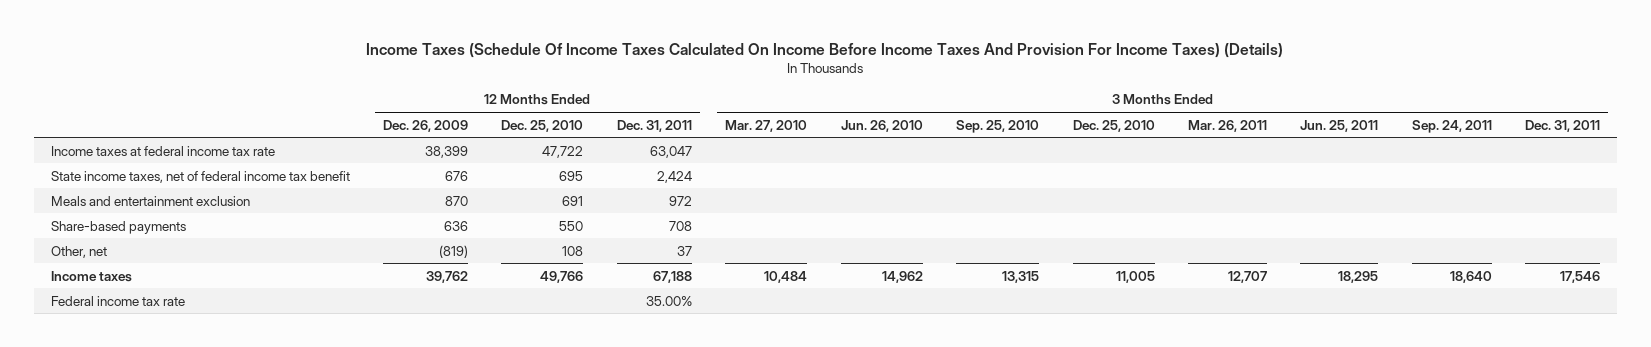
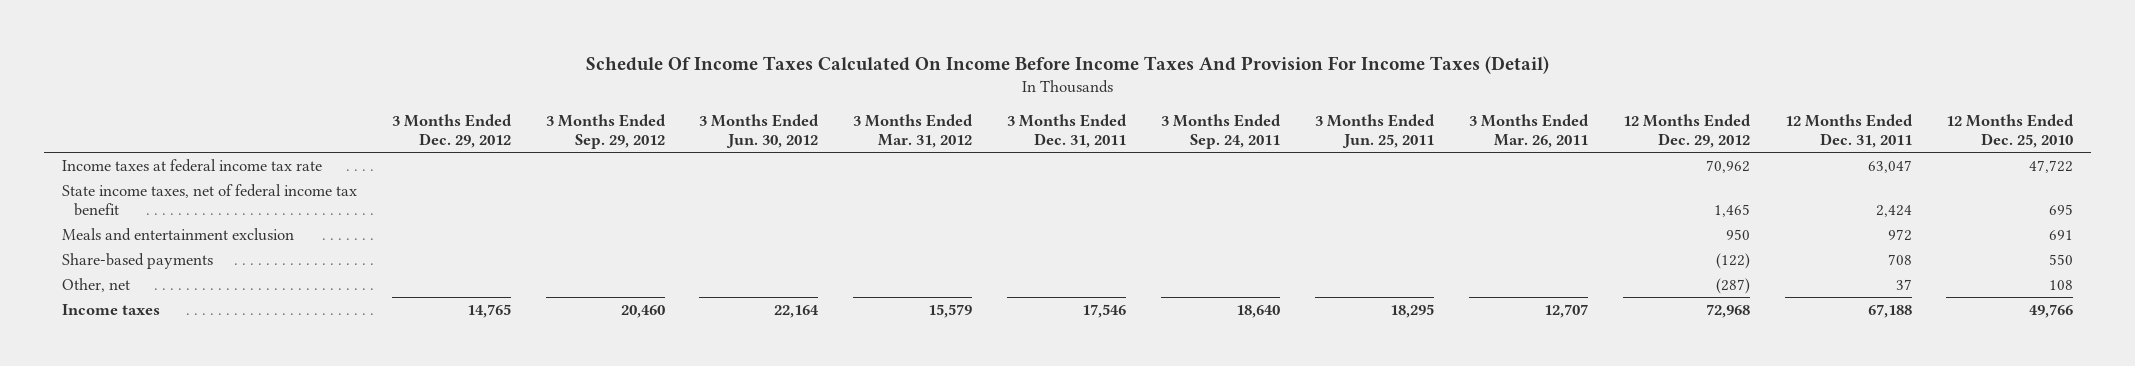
[366,43,1284,59] Income Taxes (Schedule Of Income Taxes Calculated On Income Before Income Taxes And Provision For Income Taxes) (Details) -> [585,55,1549,74] Schedule Of Income Taxes Calculated On Income Before Income Taxes And Provision For Income Taxes (Detail)
[383,119,469,132] Dec. 26, 2009 -> none
[725,119,808,132] Mar. 27, 2010 -> none
[840,119,923,132] Jun. 26, 2010 -> none
[956,119,1040,133] Sep. 25, 2010 -> none
[1072,119,1155,132] Dec. 25, 2010 -> none
none -> [391,113,512,149] 3 Months Ended Dec. 29, 2012
none -> [545,113,666,150] 3 Months Ended Sep. 29, 2012
none -> [699,113,820,149] 3 Months Ended Jun. 30, 2012
none -> [853,113,974,149] 3 Months Ended Mar. 31, 2012
none -> [1622,113,1751,149] 12 Months Ended Dec. 29, 2012
[50,295,185,306] Federal income tax rate -> none

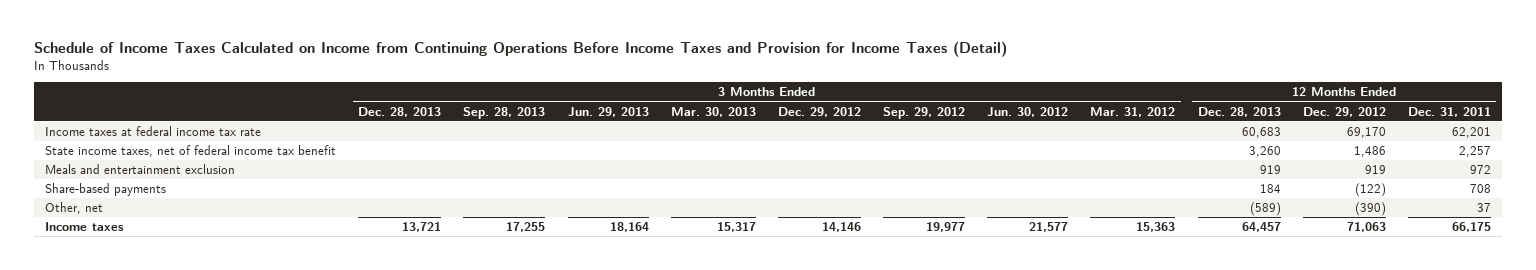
[585,55,1549,74] Schedule Of Income Taxes Calculated On Income Before Income Taxes And Provision For Income Taxes (Detail) -> [33,41,1007,58] Schedule of Income Taxes Calculated on Income from Continuing Operations Before Income Taxes and Provision for Income Taxes (Detail)
[1007,113,1128,149] 3 Months Ended Dec. 31, 2011 -> none
[1161,113,1282,150] 3 Months Ended Sep. 24, 2011 -> none
[1314,113,1435,149] 3 Months Ended Jun. 25, 2011 -> none
[1468,113,1589,149] 3 Months Ended Mar. 26, 2011 -> none
[1946,113,2075,149] 12 Months Ended Dec. 25, 2010 -> none
none -> [358,106,442,117] Dec. 28, 2013
none -> [463,106,546,119] Sep. 28, 2013
none -> [567,106,649,117] Jun. 29, 2013
none -> [670,106,756,117] Mar. 30, 2013
none -> [1197,106,1281,117] Dec. 28, 2013
[1705,159,1750,173] 70,962 -> [1346,126,1386,138] 69,170
[1867,159,1912,173] 63,047 -> [1451,126,1491,138] 62,201
[1713,204,1750,218] 1,465 -> [1353,145,1386,157] 1,486
[1875,205,1912,218] 2,424 -> [1458,145,1491,157] 2,257
[1725,228,1750,240] 950 -> [1364,164,1386,174] 919
[1715,277,1750,294] (287) -> [1354,201,1386,216] (390)
[466,303,511,318] 14,765 -> [821,221,861,232] 14,146
[620,304,665,318] 20,460 -> [926,221,966,232] 19,977
[774,304,820,318] 22,164 -> [1029,221,1069,232] 21,577
[928,303,973,318] 15,579 -> [1136,221,1176,232] 15,363
[1705,303,1750,318] 72,968 -> [1346,221,1386,232] 71,063
[1867,303,1912,318] 67,188 -> [1451,221,1491,232] 66,175

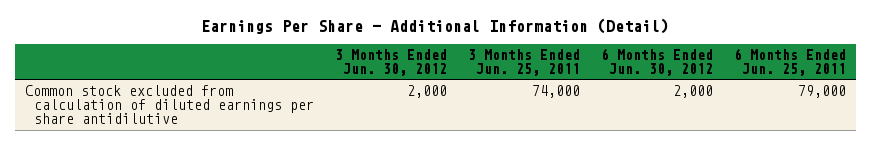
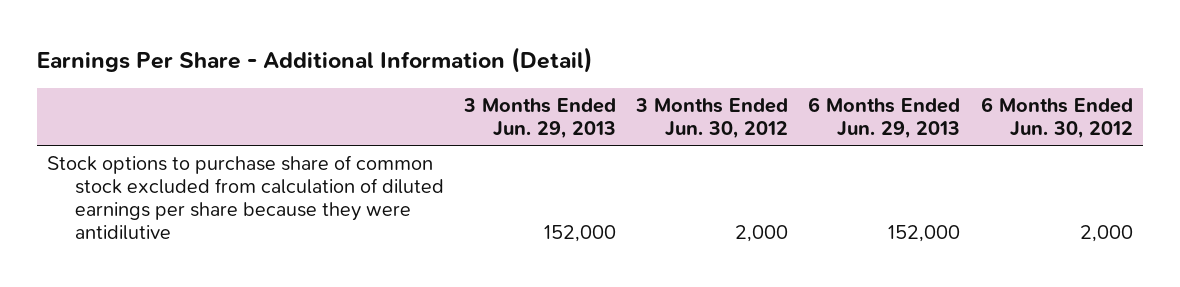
[467,48,580,76] 3 Months Ended Jun. 25, 2011 -> none
[733,47,846,76] 6 Months Ended Jun. 25, 2011 -> none
none -> [463,97,617,139] 3 Months Ended Jun. 29, 2013
none -> [808,96,961,139] 6 Months Ended Jun. 29, 2013
[25,84,315,125] Common stock excluded from calculation of diluted earnings per share antidilutive -> [47,154,444,241] Stock options to purchase share of common stock excluded from calculation of diluted earnings per share because they were antidilutive

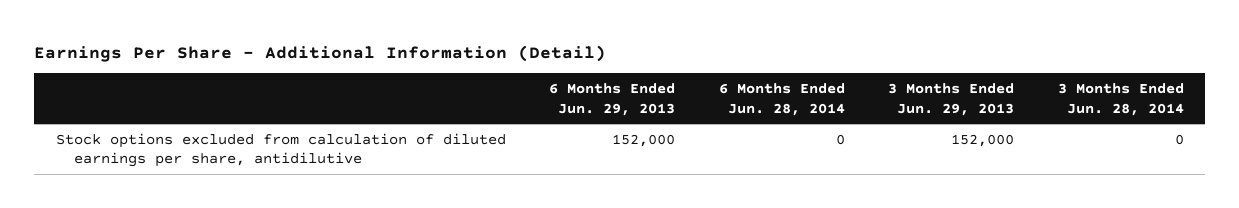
[635,97,789,139] 3 Months Ended Jun. 30, 2012 -> none
[980,96,1133,139] 6 Months Ended Jun. 30, 2012 -> none
none -> [718,83,845,116] 6 Months Ended Jun. 28, 2014
none -> [1057,83,1184,116] 3 Months Ended Jun. 28, 2014
[47,154,444,241] Stock options to purchase share of common stock excluded from calculation of diluted earnings per share because they were antidilutive -> [55,132,506,168] Stock options excluded from calculation of diluted earnings per share, antidilutive

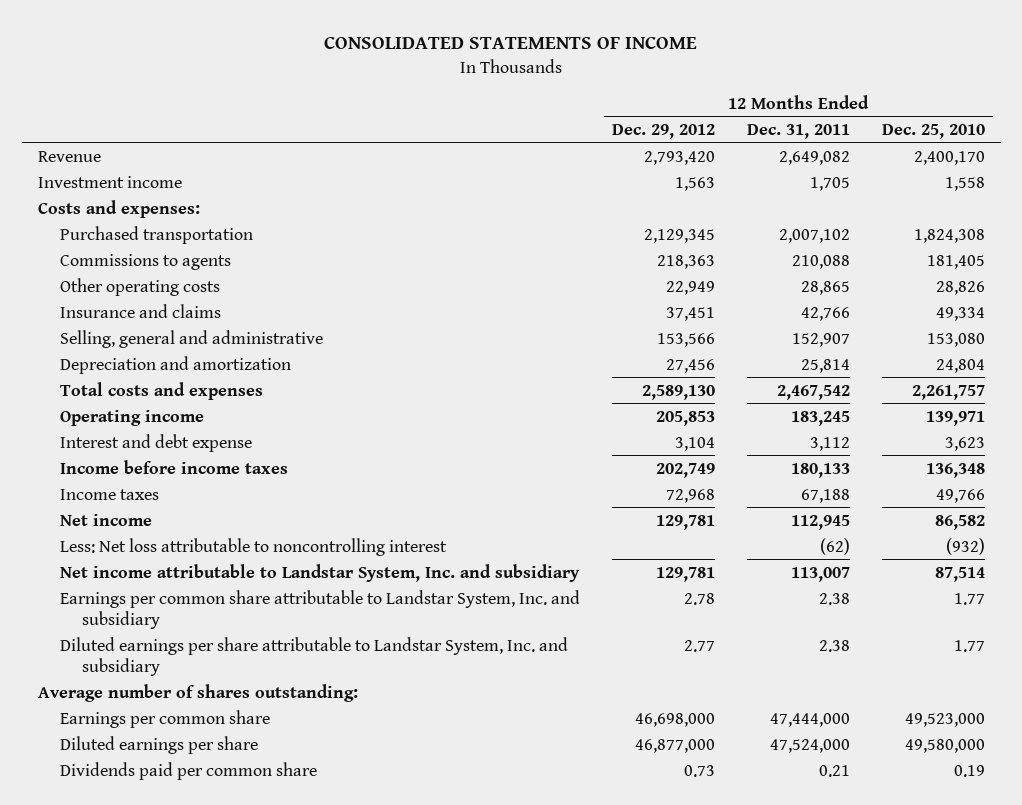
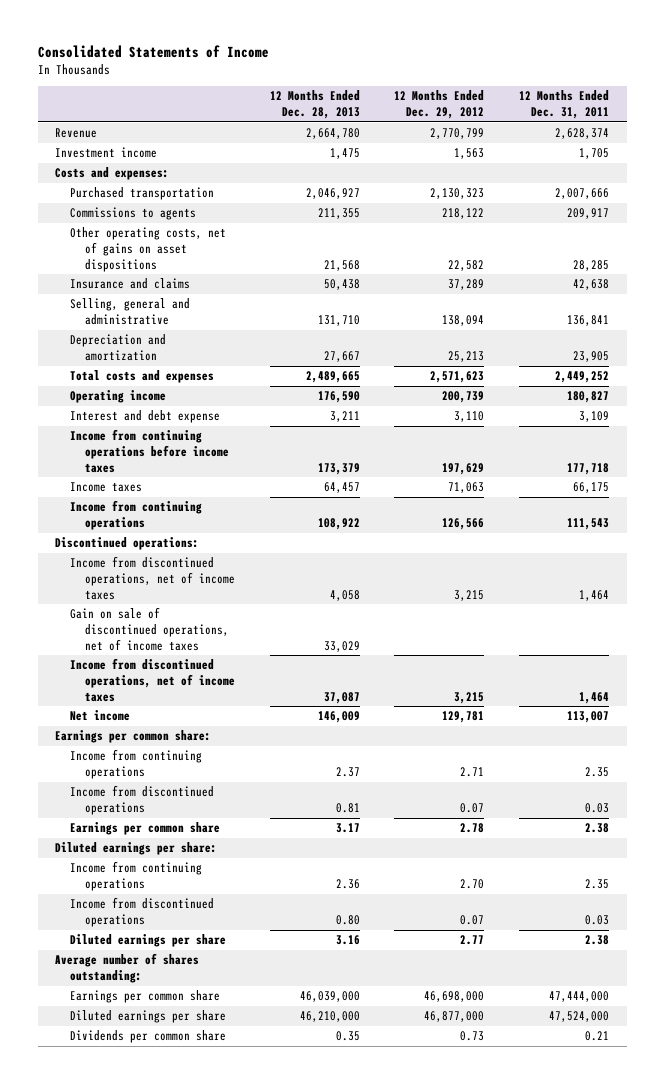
[324,35,698,49] CONSOLIDATED STATEMENTS OF INCOME -> [37,44,269,58] Consolidated Statements of Income
[881,123,985,139] Dec. 25, 2010 -> none
none -> [269,90,360,120] 12 Months Ended Dec. 28, 2013
[643,150,715,165] 2,793,420 -> [430,128,485,140] 2,770,799
[778,150,850,165] 2,649,082 -> [555,128,610,140] 2,628,374
[59,537,447,556] Less: Net loss attributable to noncontrolling interest -> none
[59,563,580,582] Net income attributable to Landstar System, Inc. and subsidiary -> none
[643,228,715,243] 2,129,345 -> [430,188,485,200] 2,130,323
[778,228,850,243] 2,007,102 -> [555,188,610,200] 2,007,666
[656,254,715,269] 218,363 -> [442,208,485,220] 218,122
[791,254,850,269] 210,088 -> [567,208,610,220] 209,917
[59,277,220,296] Other operating costs -> [69,227,226,272] Other operating costs, net of gains on asset dispositions
[665,280,715,295] 22,949 -> [448,259,485,271] 22,582
[800,280,850,295] 28,865 -> [573,259,610,271] 28,285
[665,306,715,321] 37,451 -> [448,279,485,291] 37,289
[800,306,850,321] 42,766 -> [573,279,610,291] 42,638
[656,332,715,347] 153,566 -> [442,315,485,327] 138,094
[791,332,850,347] 152,907 -> [567,315,610,327] 136,841
[665,358,715,373] 27,456 -> [448,351,485,363] 25,213
[800,358,850,373] 25,814 -> [573,351,610,363] 23,905
[641,384,715,400] 2,589,130 -> [430,371,485,384] 2,571,623
[776,384,850,400] 2,467,542 -> [555,371,610,384] 2,449,252
[655,410,715,426] 205,853 -> [442,391,485,404] 200,739
[790,410,850,426] 183,245 -> [567,391,610,404] 180,827
[674,436,715,451] 3,104 -> [454,411,485,423] 3,110
[809,436,850,451] 3,112 -> [579,411,610,423] 3,109
[59,459,288,474] Income before income taxes -> [69,429,229,473] Income from continuing operations before income taxes
[655,462,715,478] 202,749 -> [442,462,485,475] 197,629
[790,462,850,478] 180,133 -> [567,462,610,475] 177,718
[665,488,715,503] 72,968 -> [448,482,485,494] 71,063
[800,488,850,503] 67,188 -> [573,482,610,494] 66,175
none -> [69,500,202,531] Income from continuing operations
none -> [54,537,199,551] Discontinued operations:
none -> [69,556,235,600] Income from discontinued operations, net of income taxes
none -> [69,607,229,651] Gain on sale of discontinued operations, net of income taxes
none -> [69,658,235,702] Income from discontinued operations, net of income taxes
[790,514,850,530] 112,945 -> [567,711,610,724] 113,007
none -> [54,730,211,744] Earnings per common share:
none -> [69,749,202,780] Income from continuing operations
none -> [69,785,214,816] Income from discontinued operations
[59,589,580,629] Earnings per common share attributable to Landstar System, Inc. and subsidiary -> [69,822,220,836] Earnings per common share
none -> [54,842,217,856] Diluted earnings per share:
none -> [69,861,202,892] Income from continuing operations
none -> [69,897,214,928] Income from discontinued operations
[59,636,568,676] Diluted earnings per share attributable to Landstar System, Inc. and subsidiary -> [69,934,226,948] Diluted earnings per share
[59,761,317,780] Dividends paid per common share -> [69,1030,226,1044] Dividends per common share

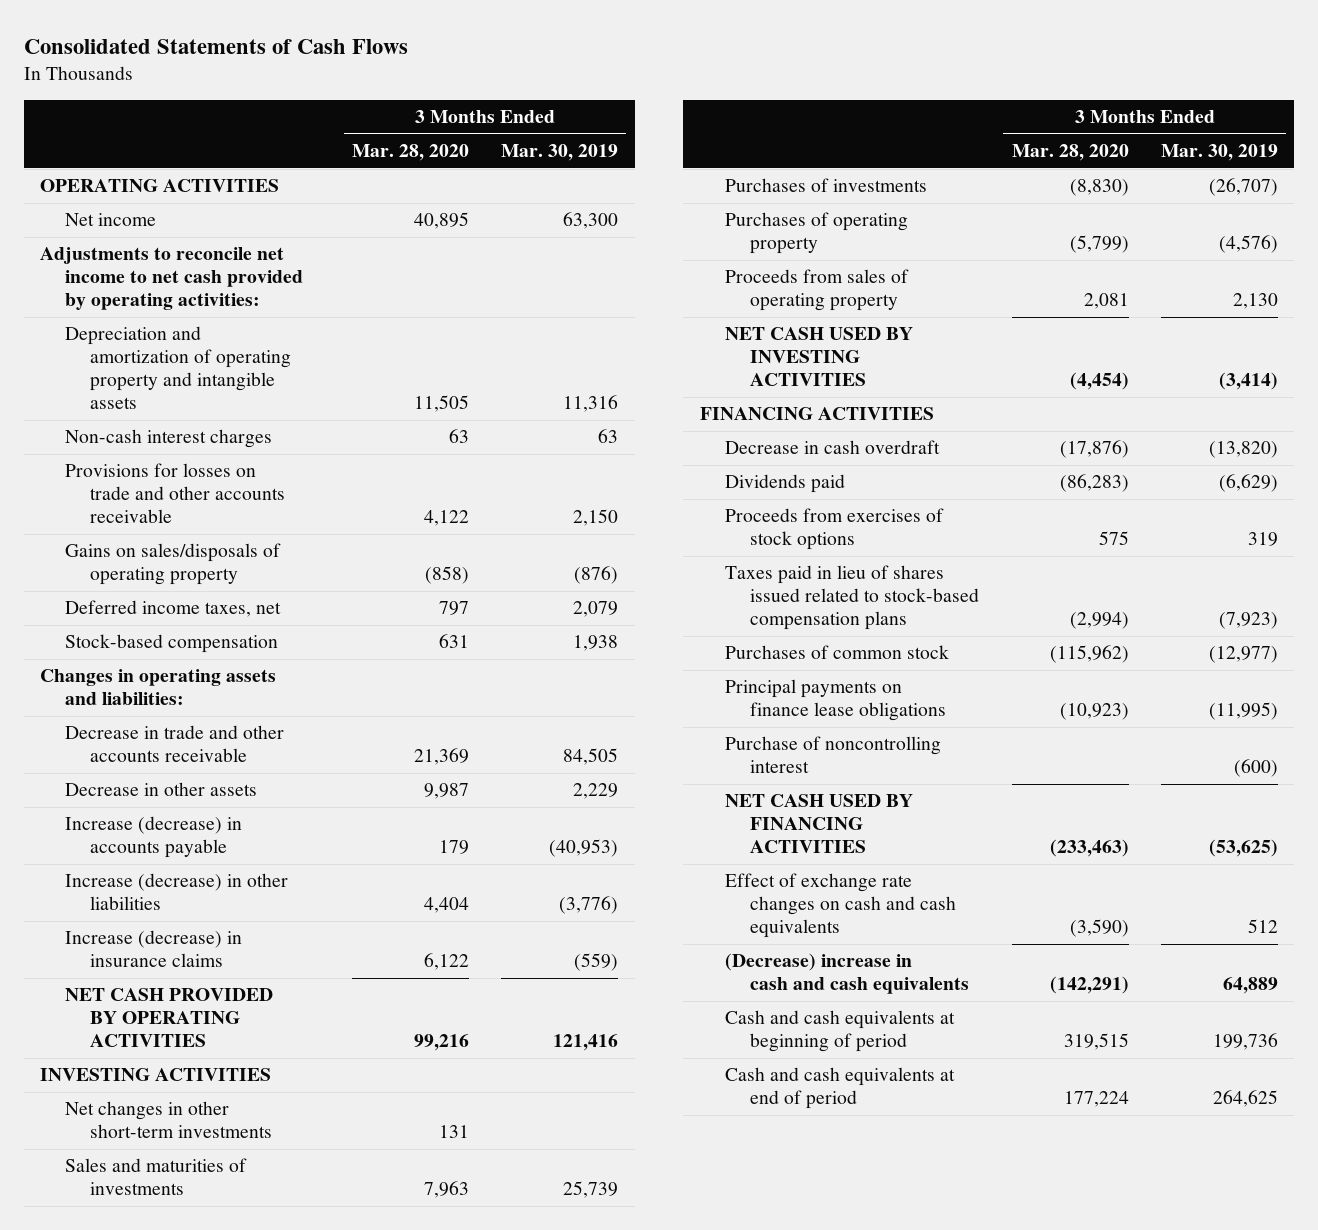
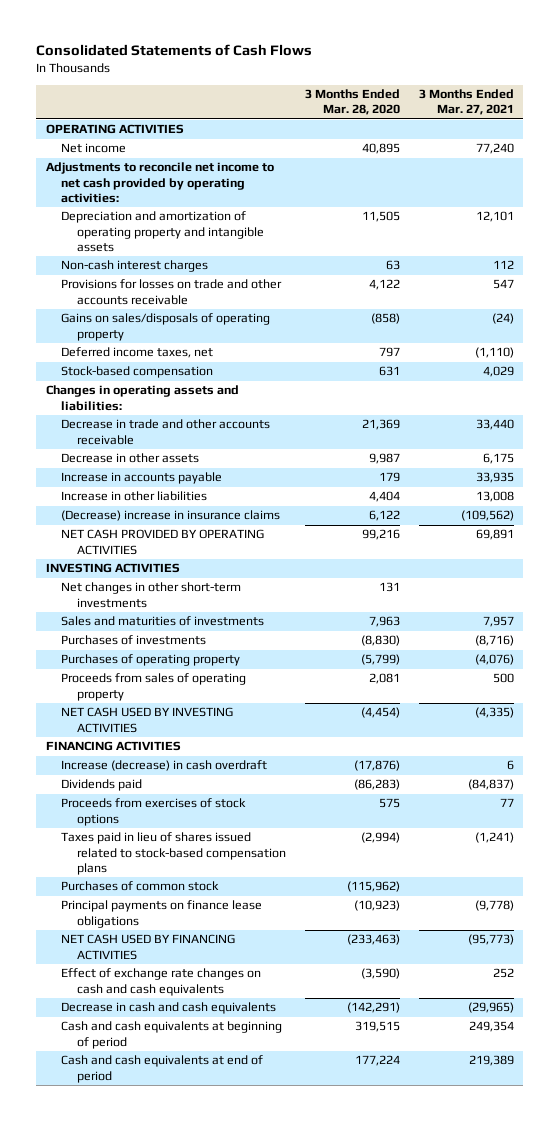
[501,144,619,162] Mar. 30, 2019 -> none
none -> [418,89,514,116] 3 Months Ended Mar. 27, 2021
[65,816,243,859] Increase (decrease) in accounts payable -> [61,472,223,485] Increase in accounts payable
[65,873,289,911] Increase (decrease) in other liabilities -> [61,491,208,502] Increase in other liabilities
[65,930,243,968] Increase (decrease) in insurance claims -> [61,510,281,522] (Decrease) increase in insurance claims
[724,440,940,455] Decrease in cash overdraft -> [61,760,268,772] Increase (decrease) in cash overdraft
[724,736,941,774] Purchase of noncontrolling interest -> none
[724,953,970,995] (Decrease) increase in cash and cash equivalents -> [61,1002,277,1015] Decrease in cash and cash equivalents

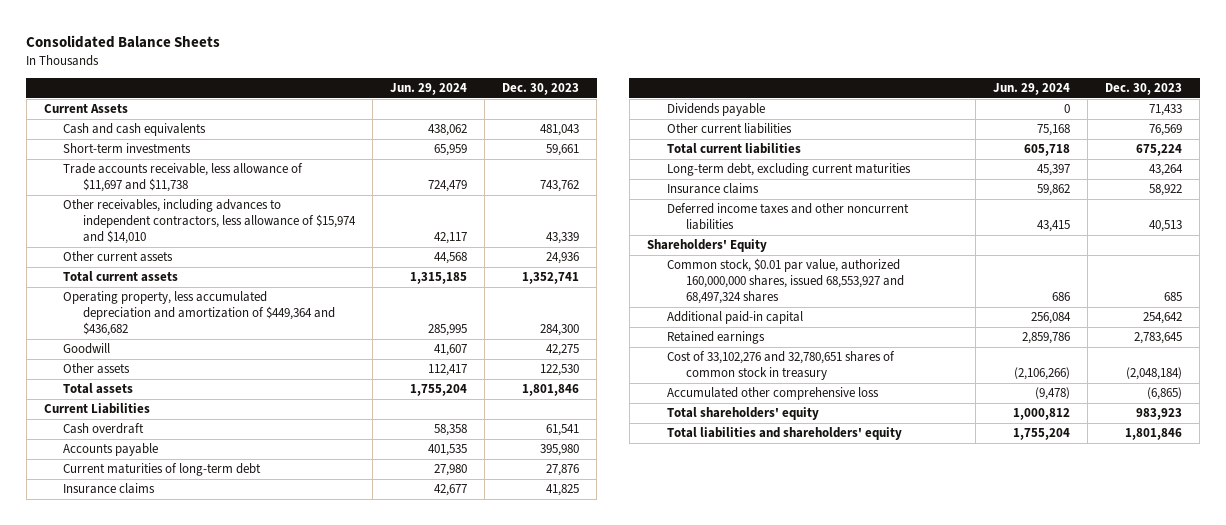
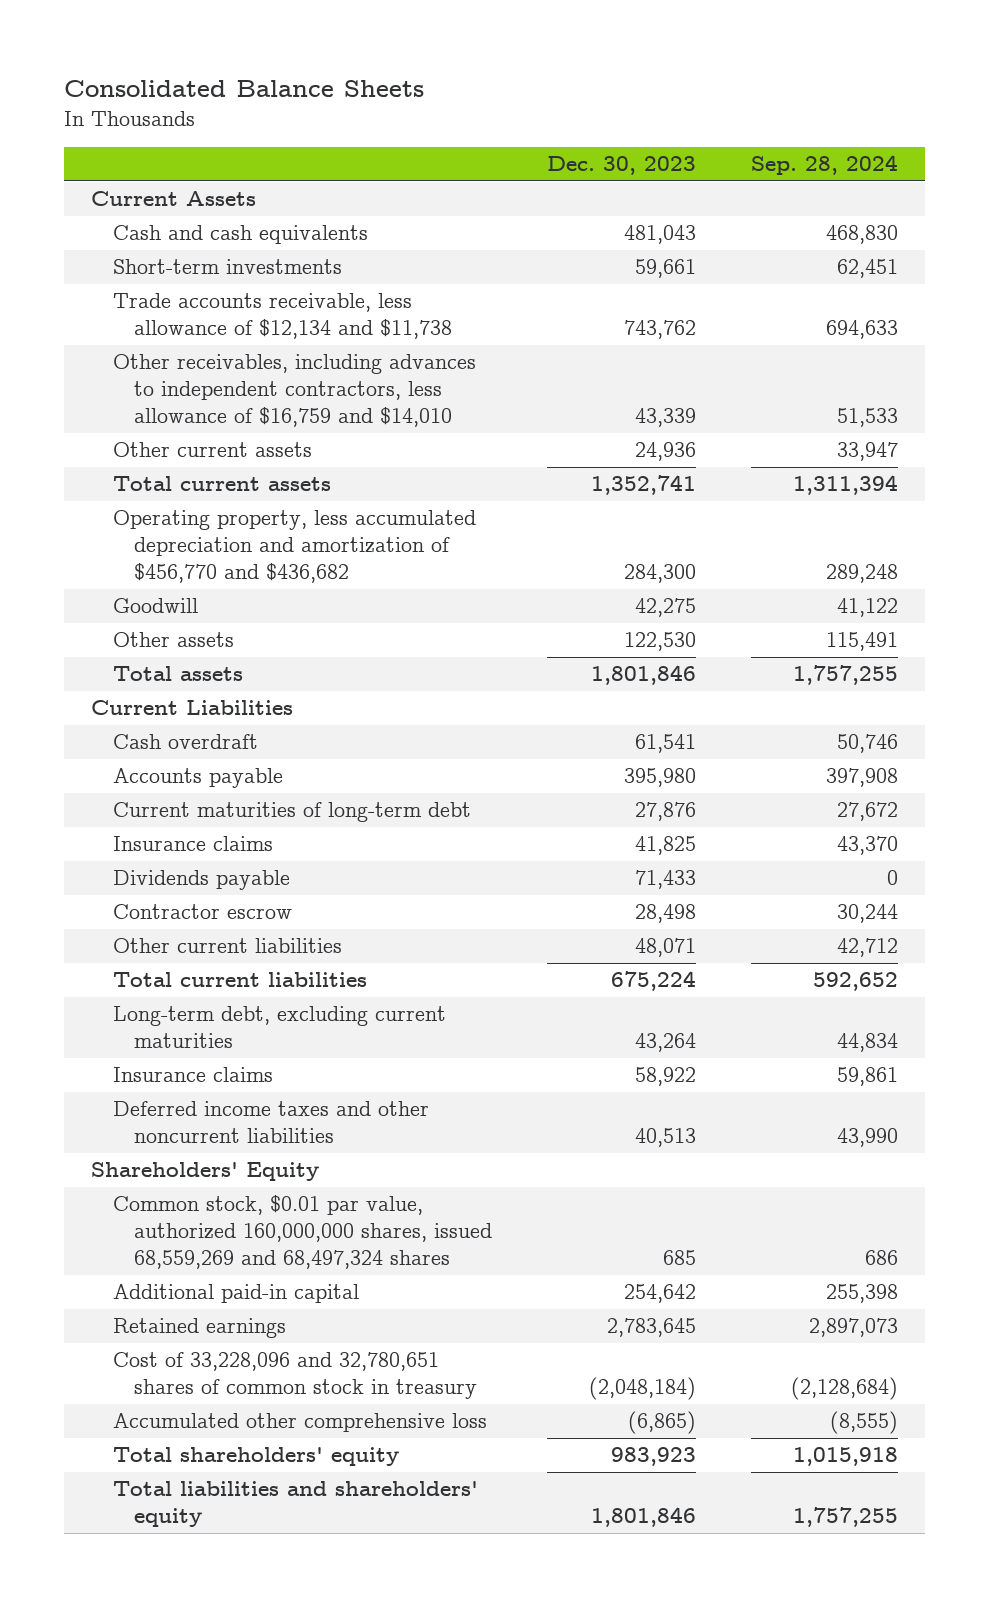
[390,83,468,96] Jun. 29, 2024 -> none
none -> [750,155,898,176] Sep. 28, 2024
[63,163,304,193] Trade accounts receivable, less allowance of $11,697 and $11,738 -> [112,293,453,340] Trade accounts receivable, less allowance of $12,134 and $11,738
[63,199,357,245] Other receivables, including advances to independent contractors, less allowance of $15,974 and $14,010 -> [112,354,476,428] Other receivables, including advances to independent contractors, less allowance of $16,759 and $14,010
[63,291,336,337] Operating property, less accumulated depreciation and amortization of $449,364 and $436,682 -> [112,510,476,584] Operating property, less accumulated depreciation and amortization of $456,770 and $436,682
none -> [112,904,292,920] Contractor escrow
[1149,124,1183,137] 76,569 -> [635,938,697,958] 48,071
[666,258,905,305] Common stock, $0.01 par value, authorized 160,000,000 shares, issued 68,553,927 and 68,497,324 shares -> [112,1195,493,1270] Common stock, $0.01 par value, authorized 160,000,000 shares, issued 68,559,269 and 68,497,324 shares
[666,351,895,381] Cost of 33,102,276 and 32,780,651 shares of common stock in treasury -> [112,1352,478,1400] Cost of 33,228,096 and 32,780,651 shares of common stock in treasury

